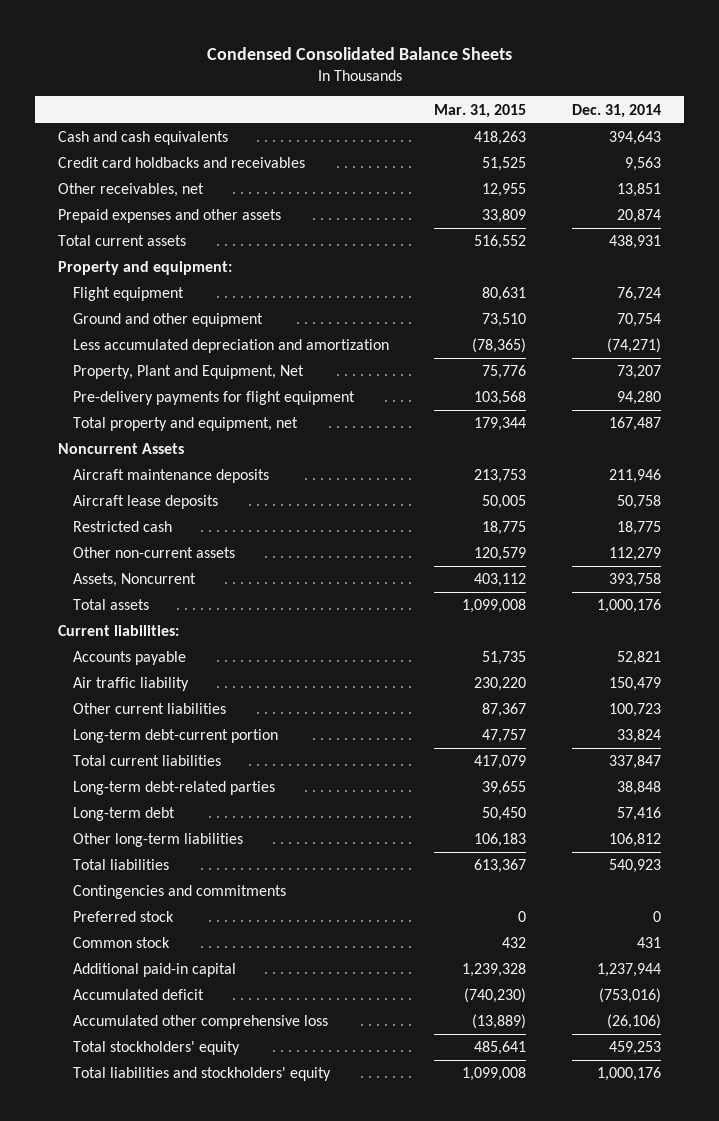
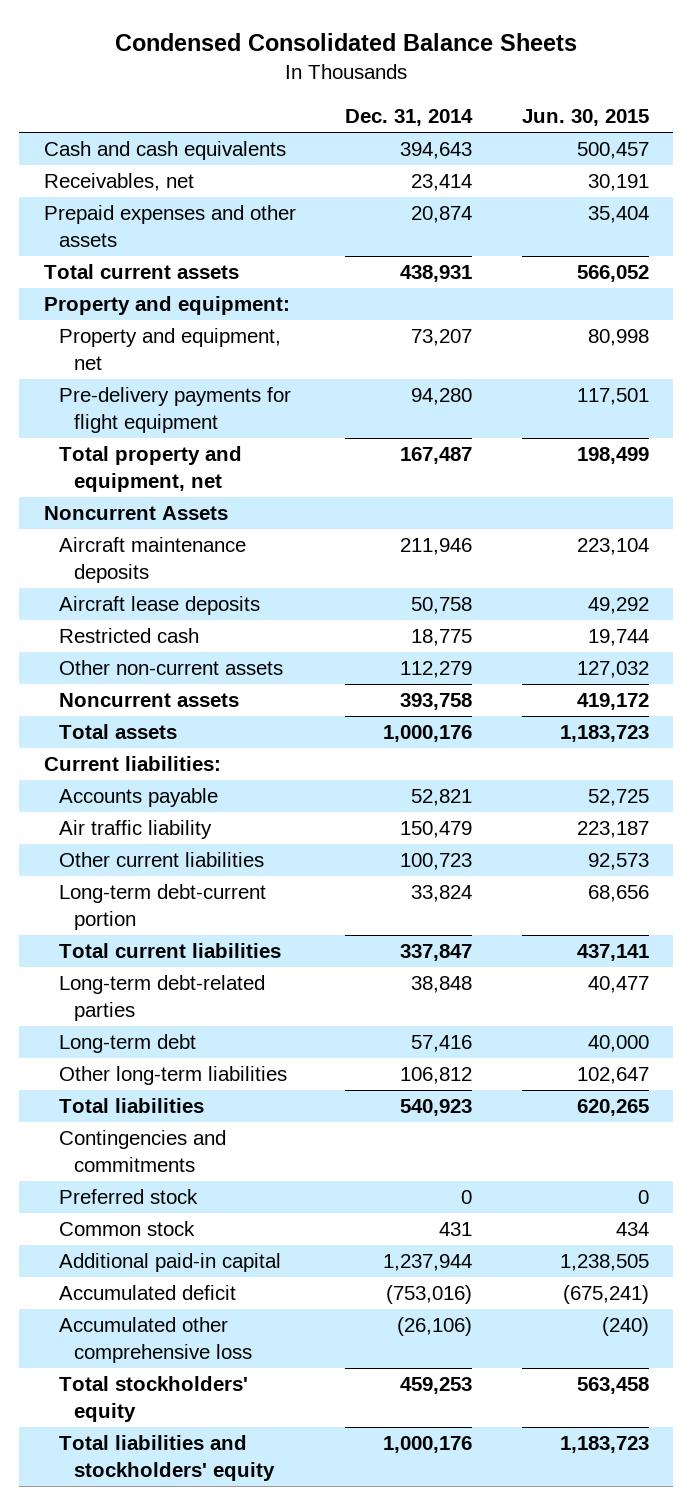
[434,103,527,118] Mar. 31, 2015 -> none
none -> [521,109,649,127] Jun. 30, 2015
[58,157,306,169] Credit card holdbacks and receivables -> none
[58,183,205,198] Other receivables, net -> [44,173,195,192] Receivables, net
[616,183,661,198] 13,851 -> [411,174,473,192] 23,414
[72,287,184,302] Flight equipment -> none
[72,313,263,328] Ground and other equipment -> none
[72,339,389,354] Less accumulated depreciation and amortization -> none
[72,365,304,380] Property, Plant and Equipment, Net -> [59,328,282,370] Property and equipment, net
[72,573,196,588] Assets, Noncurrent -> [59,693,240,708] Noncurrent assets

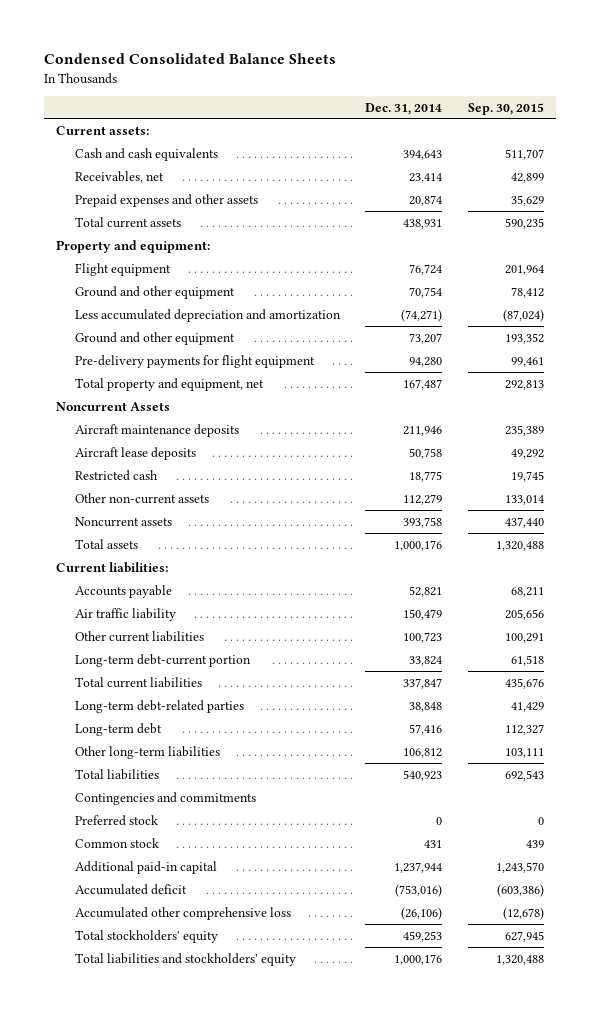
[521,109,649,127] Jun. 30, 2015 -> none
none -> [467,102,544,115] Sep. 30, 2015
none -> [56,125,150,135] Current assets:
none -> [74,262,171,276] Flight equipment
none -> [74,285,235,299] Ground and other equipment
none -> [74,308,341,322] Less accumulated depreciation and amortization
[59,328,282,370] Property and equipment, net -> [74,331,235,345] Ground and other equipment

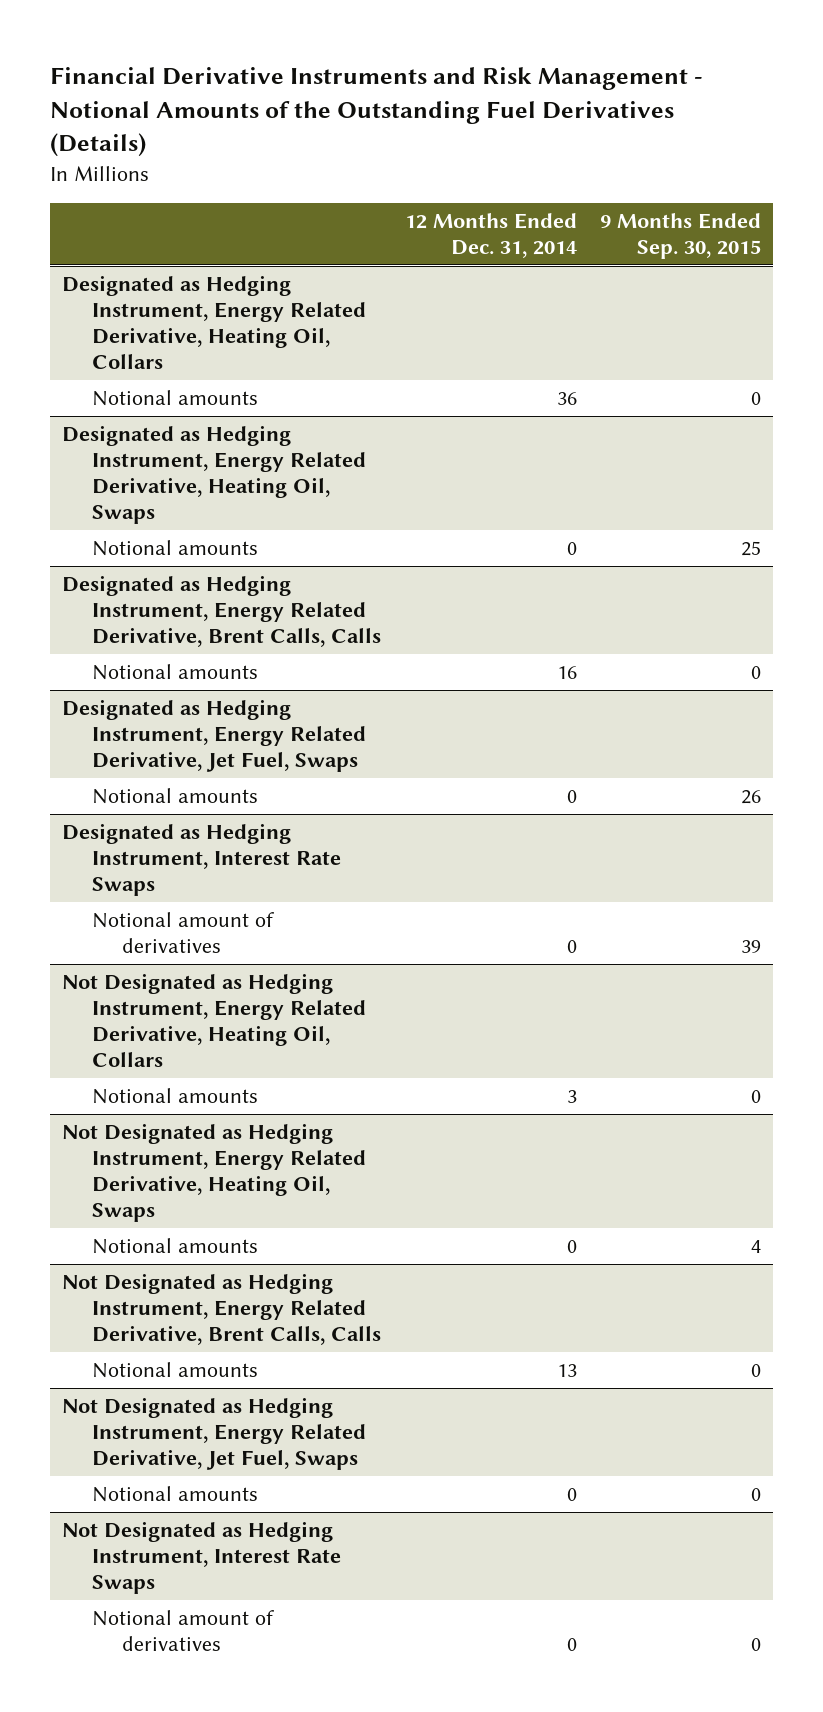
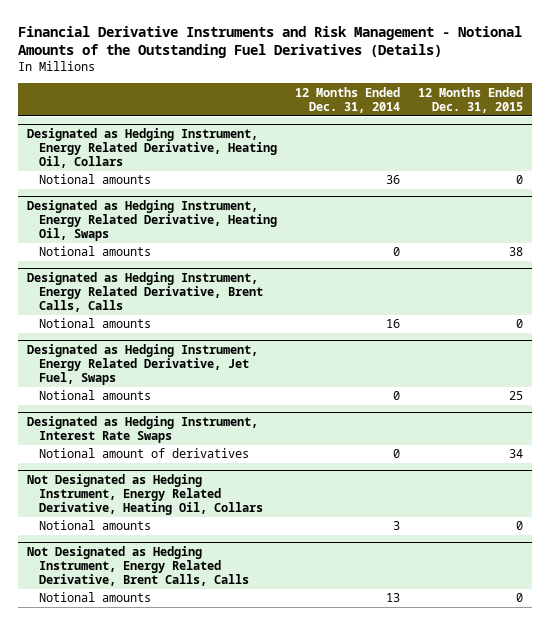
[600,212,762,259] 9 Months Ended Sep. 30, 2015 -> none
none -> [418,86,524,114] 12 Months Ended Dec. 31, 2015
[61,1123,366,1223] Not Designated as Hedging Instrument, Energy Related Derivative, Heating Oil, Swaps -> none
[91,1238,258,1255] Notional amounts -> none
[61,1397,366,1471] Not Designated as Hedging Instrument, Energy Related Derivative, Jet Fuel, Swaps -> none
[91,1486,258,1503] Notional amounts -> none
[61,1521,341,1595] Not Designated as Hedging Instrument, Interest Rate Swaps -> none
[91,1610,274,1652] Notional amount of derivatives -> none

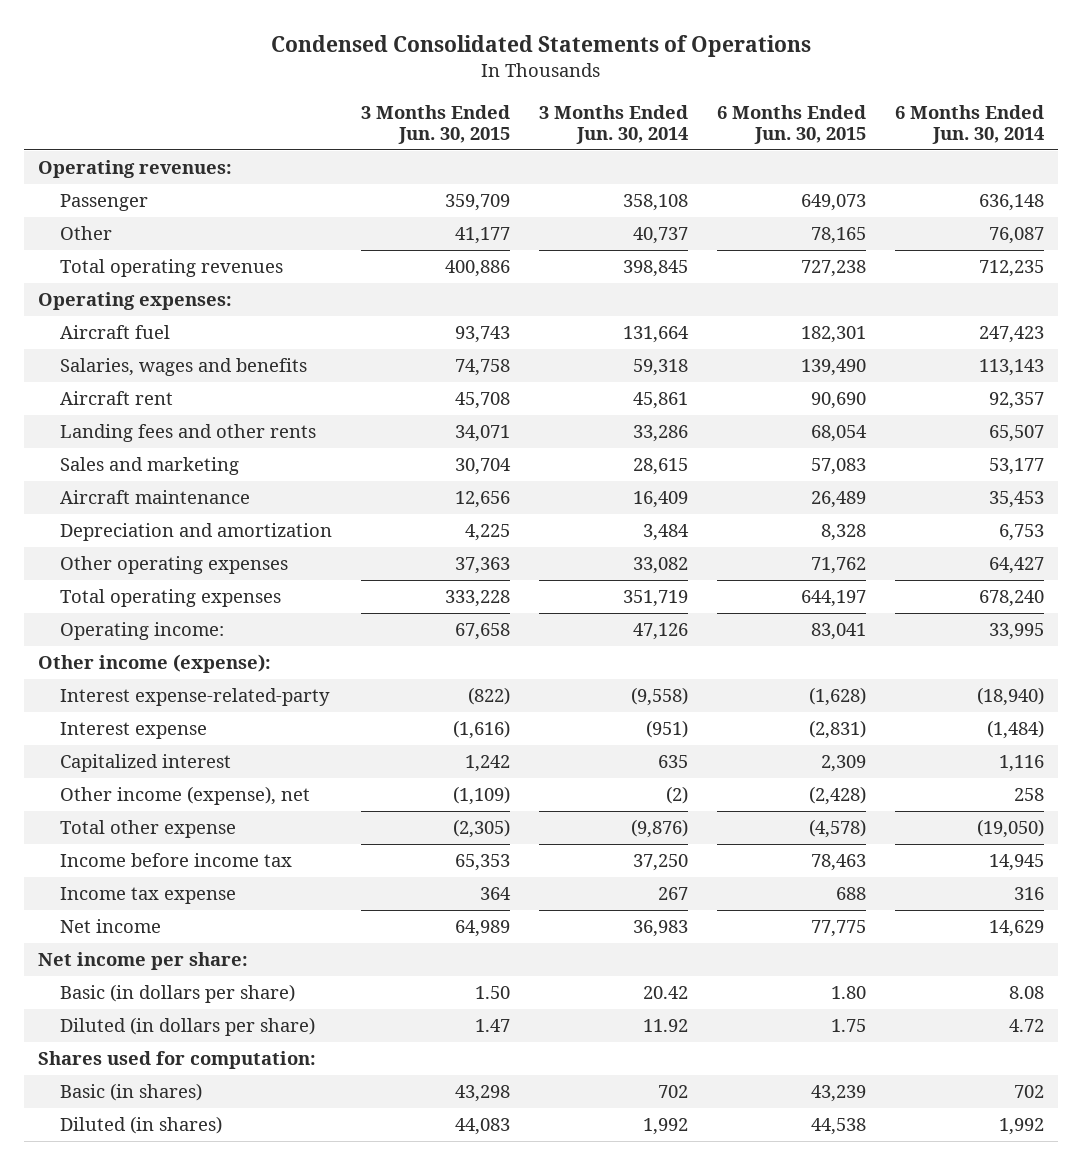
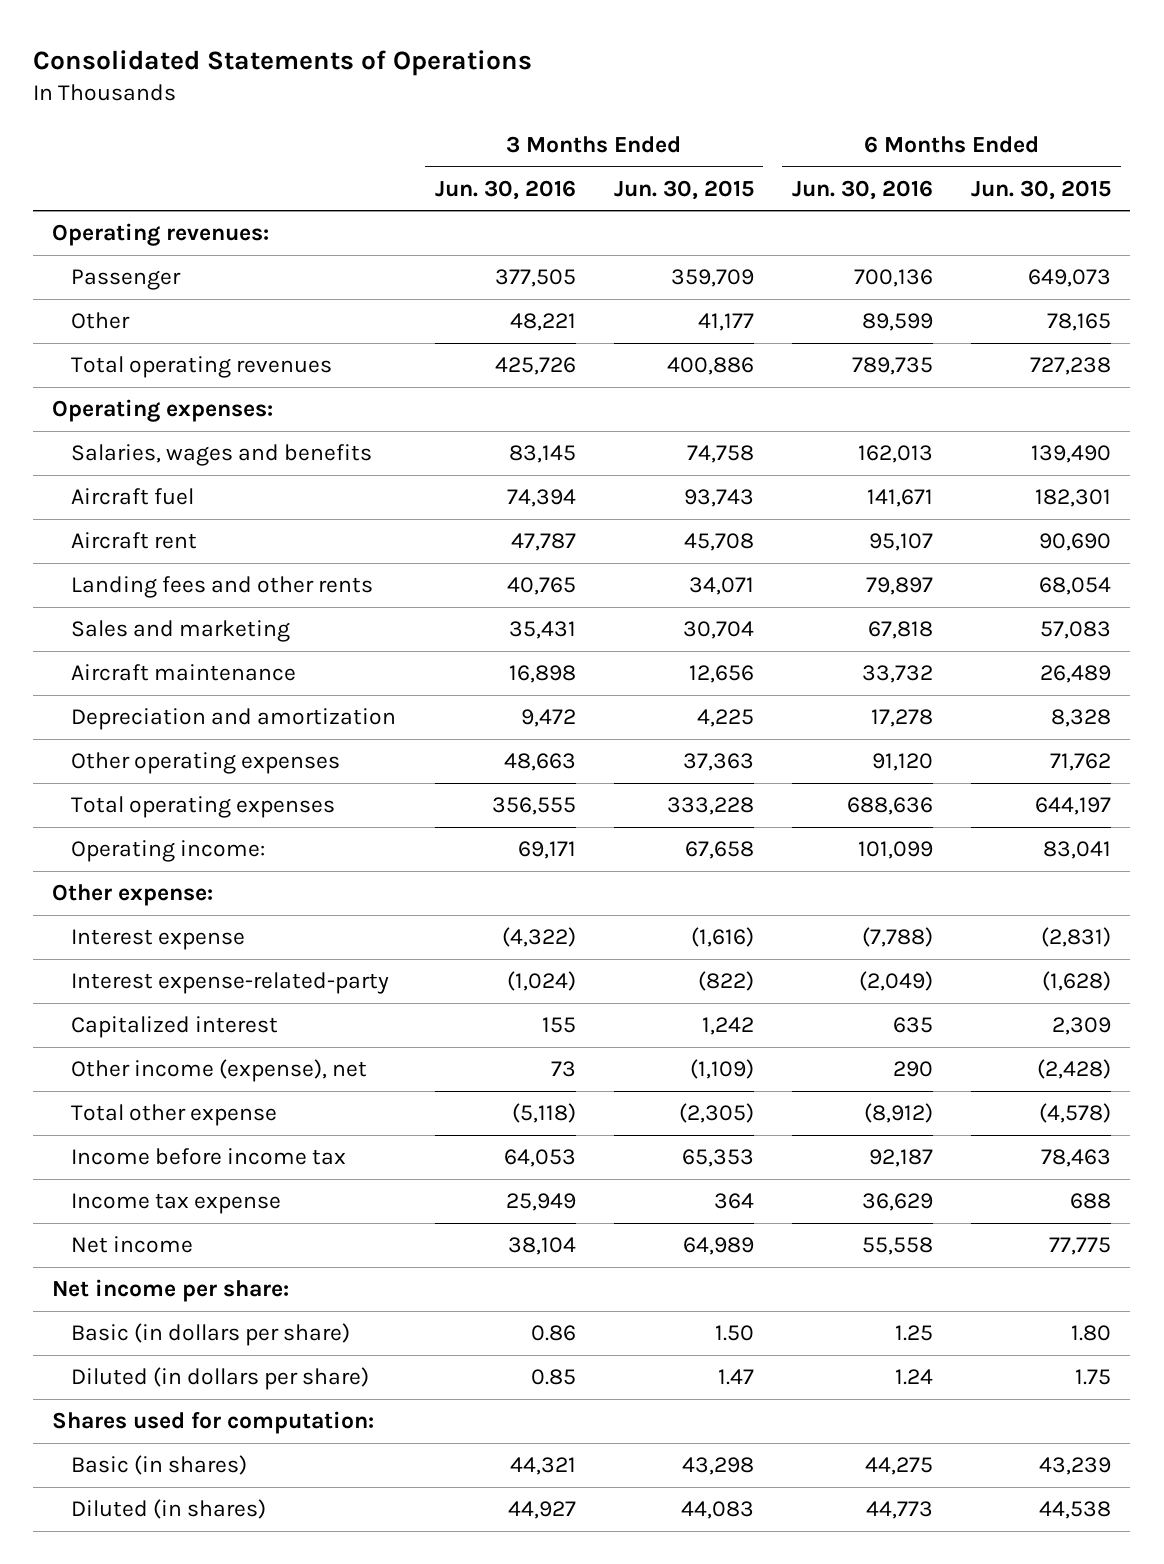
[270,35,811,58] Condensed Consolidated Statements of Operations -> [33,50,533,77] Consolidated Statements of Operations
[538,104,688,145] 3 Months Ended Jun. 30, 2014 -> none
[894,104,1044,145] 6 Months Ended Jun. 30, 2014 -> none
none -> [434,179,576,200] Jun. 30, 2016
none -> [792,179,934,200] Jun. 30, 2016
[59,325,170,340] Aircraft fuel -> [71,488,195,506] Aircraft fuel
[37,654,271,674] Other income (expense): -> [52,884,214,907] Other expense:
[59,688,330,707] Interest expense-related-party -> [71,972,390,995] Interest expense-related-party

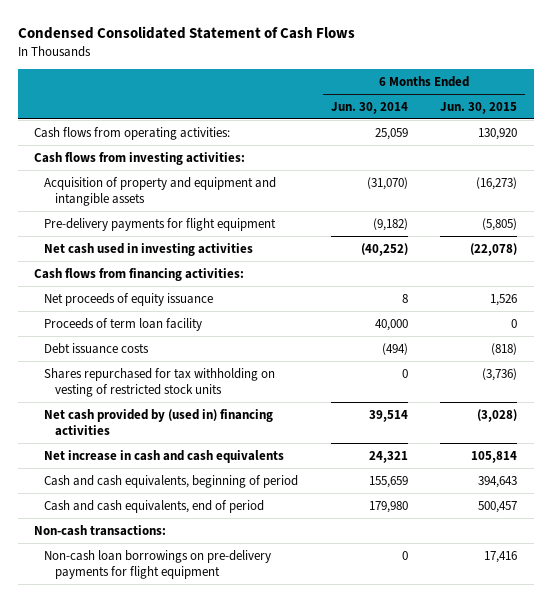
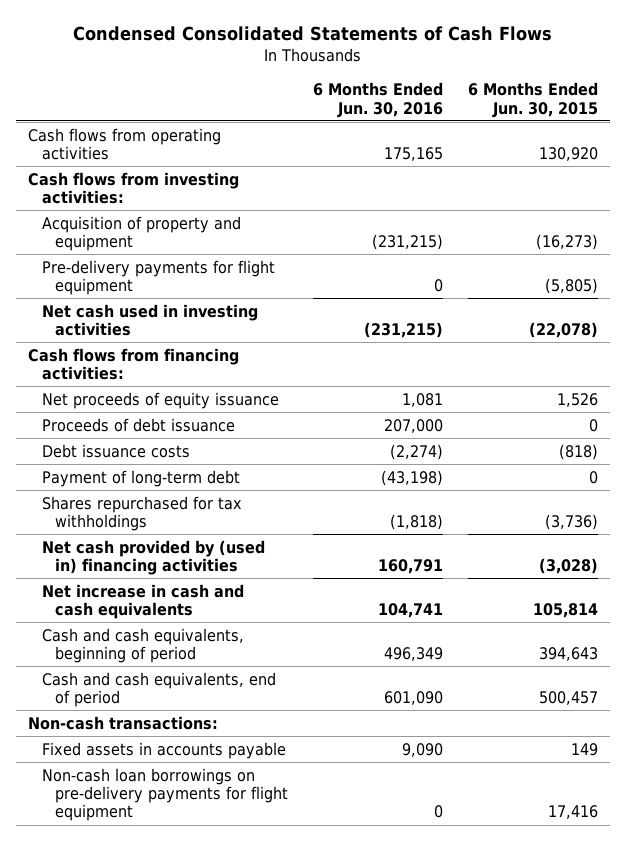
[17,26,355,40] Condensed Consolidated Statement of Cash Flows -> [73,26,553,42] Condensed Consolidated Statements of Cash Flows
[330,101,408,114] Jun. 30, 2014 -> none
none -> [313,82,444,118] 6 Months Ended Jun. 30, 2016
[33,126,230,140] Cash flows from operating activities: -> [28,127,222,160] Cash flows from operating activities
[44,176,277,207] Acquisition of property and equipment and intangible assets -> [41,215,241,251] Acquisition of property and equipment
[44,317,203,331] Proceeds of term loan facility -> none
none -> [41,417,235,432] Proceeds of debt issuance
none -> [41,469,240,487] Payment of long-term debt
[44,367,276,398] Shares repurchased for tax withholding on vesting of restricted stock units -> [41,495,242,531] Shares repurchased for tax withholdings
none -> [41,741,286,759] Fixed assets in accounts payable

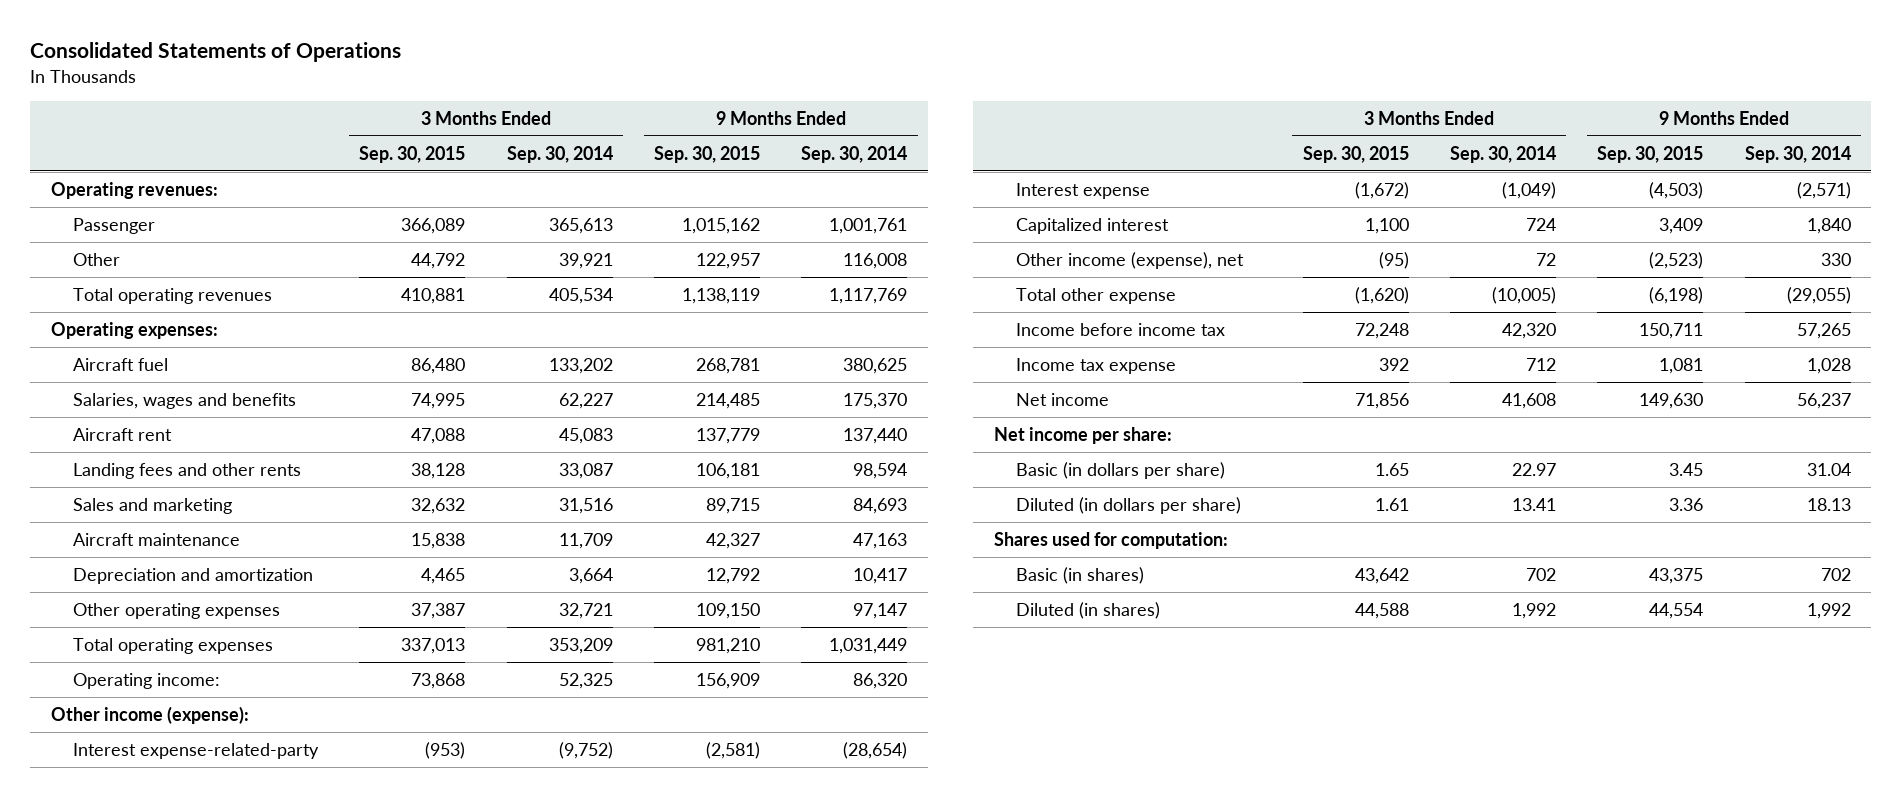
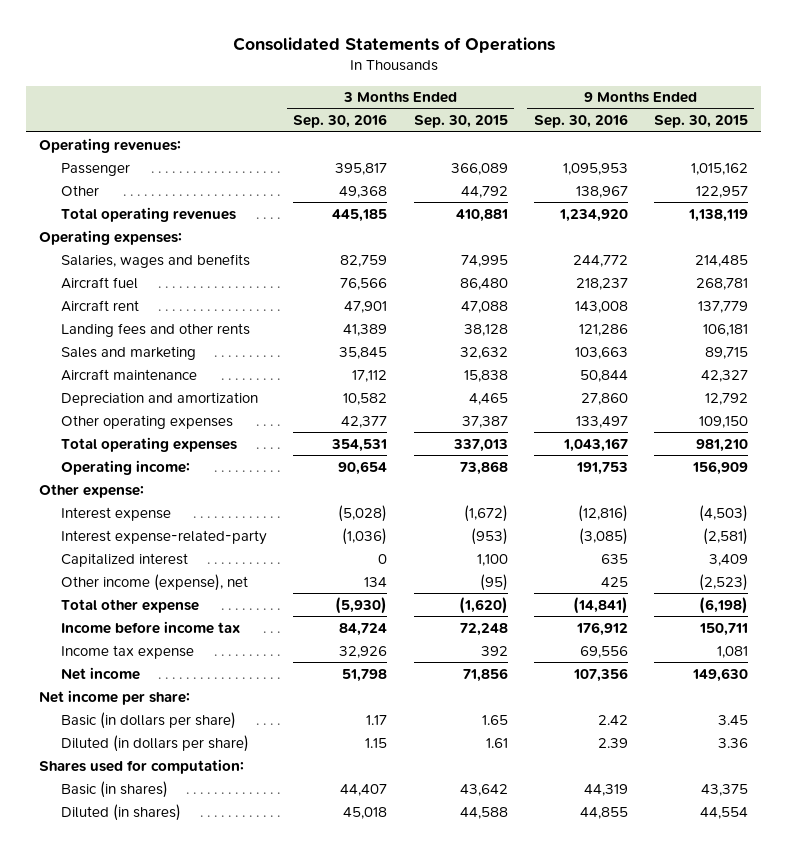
[506,145,613,163] Sep. 30, 2014 -> none
[801,145,908,163] Sep. 30, 2014 -> none
none -> [293,114,388,129] Sep. 30, 2016
none -> [533,114,628,129] Sep. 30, 2016
[73,357,169,371] Aircraft fuel -> [61,276,139,289] Aircraft fuel
[50,705,249,724] Other income (expense): -> [39,483,145,498] Other expense:
[73,742,320,759] Interest expense-related-party -> [61,529,268,545] Interest expense-related-party

